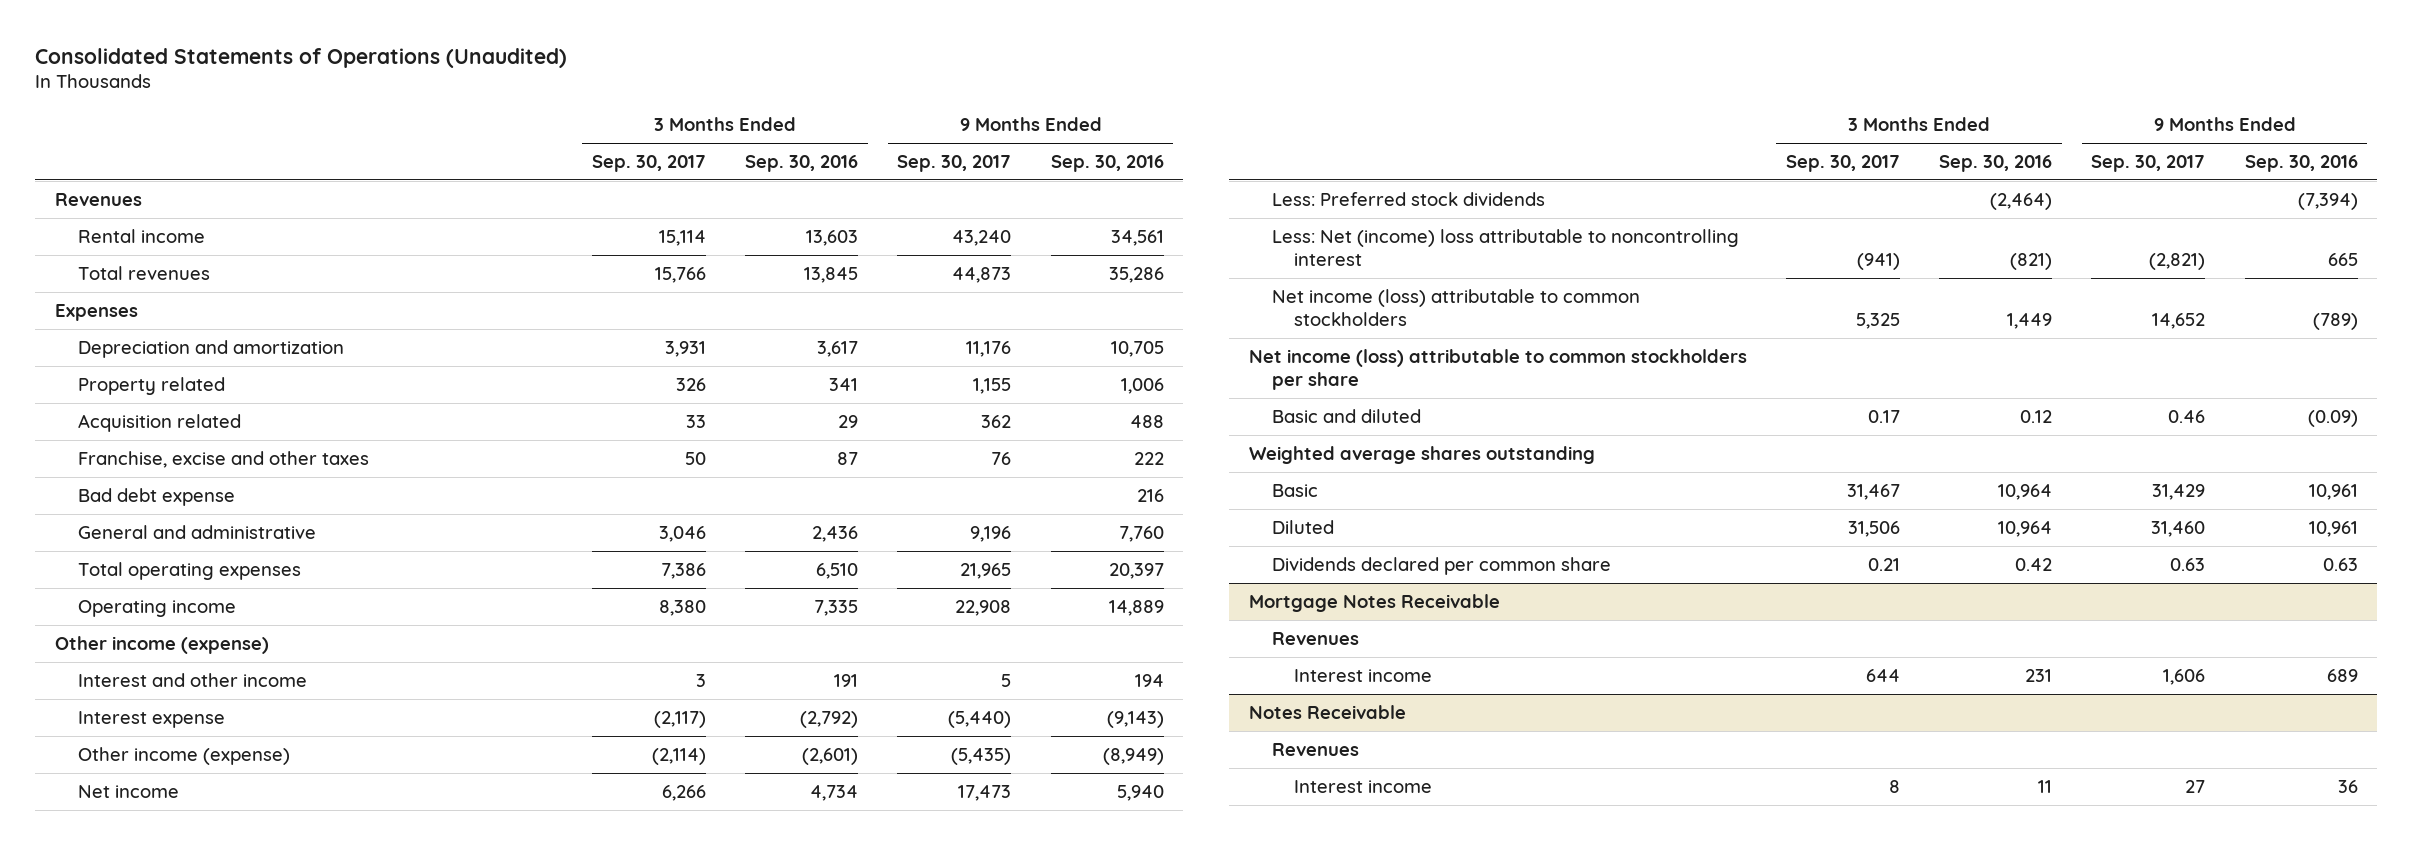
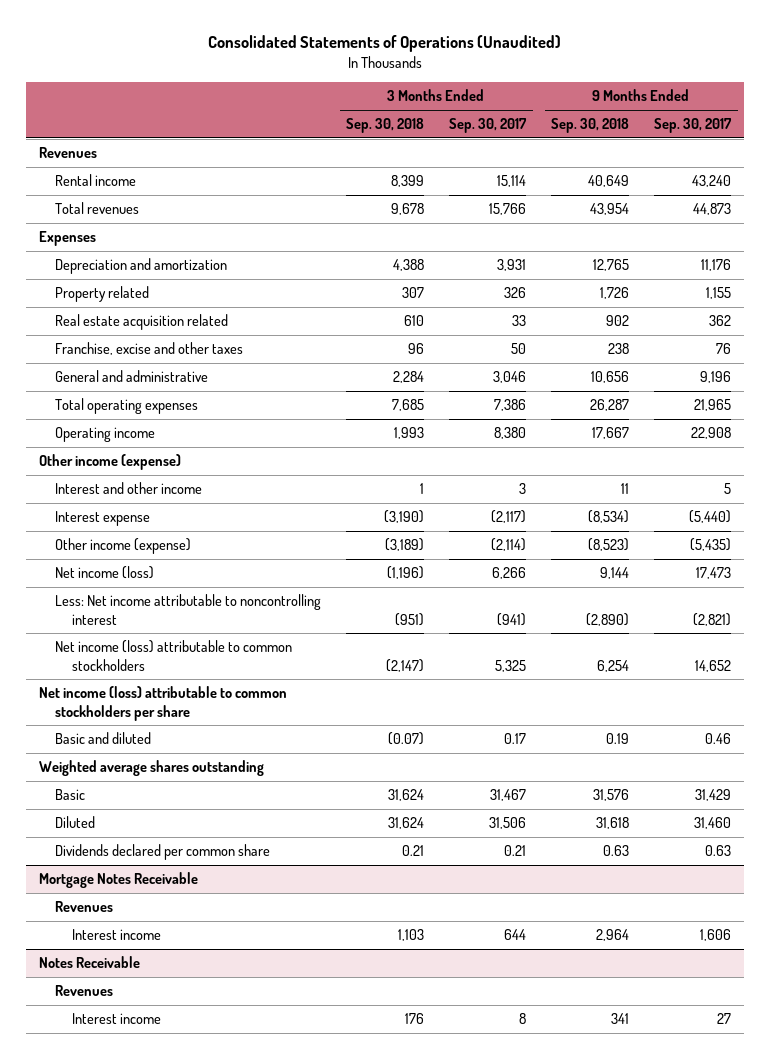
[745,155,859,173] Sep. 30, 2016 -> none
[1050,155,1164,173] Sep. 30, 2016 -> none
none -> [346,118,425,134] Sep. 30, 2018
none -> [551,118,630,134] Sep. 30, 2018
[77,413,241,432] Acquisition related -> [55,314,229,331] Real estate acquisition related
[77,487,235,506] Bad debt expense -> none
[1271,191,1545,206] Less: Preferred stock dividends -> none
[77,784,179,798] Net income -> [55,566,155,580] Net income (loss)
[1271,228,1739,267] Less: Net (income) loss attributable to noncontrolling interest -> [55,594,322,625] Less: Net income attributable to noncontrolling interest

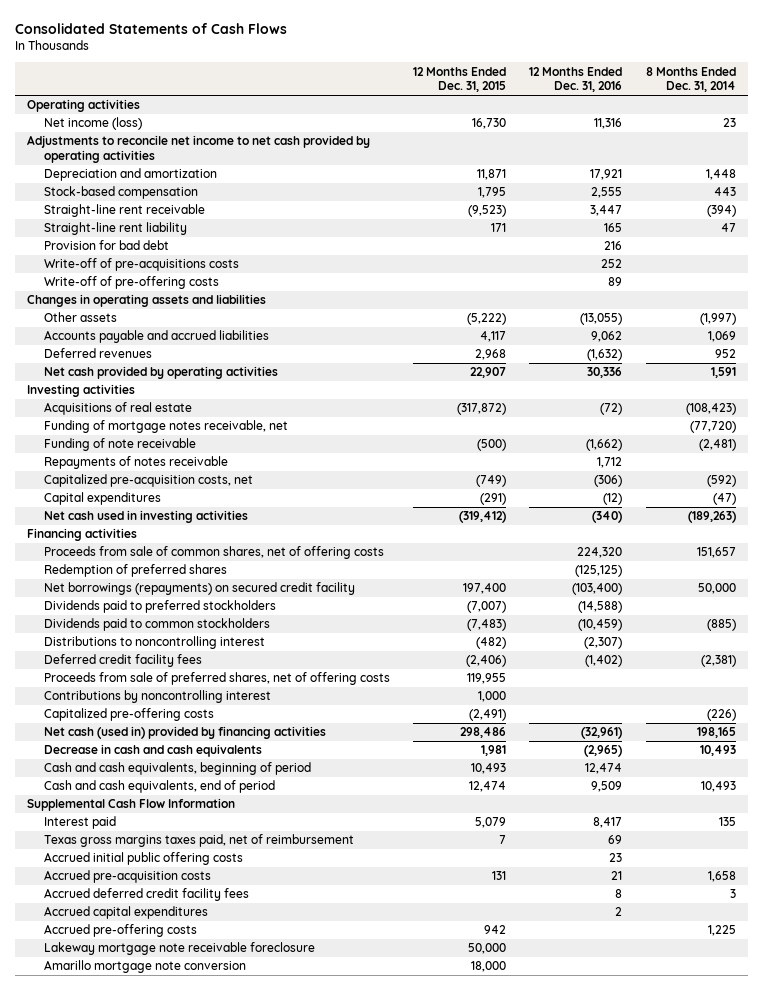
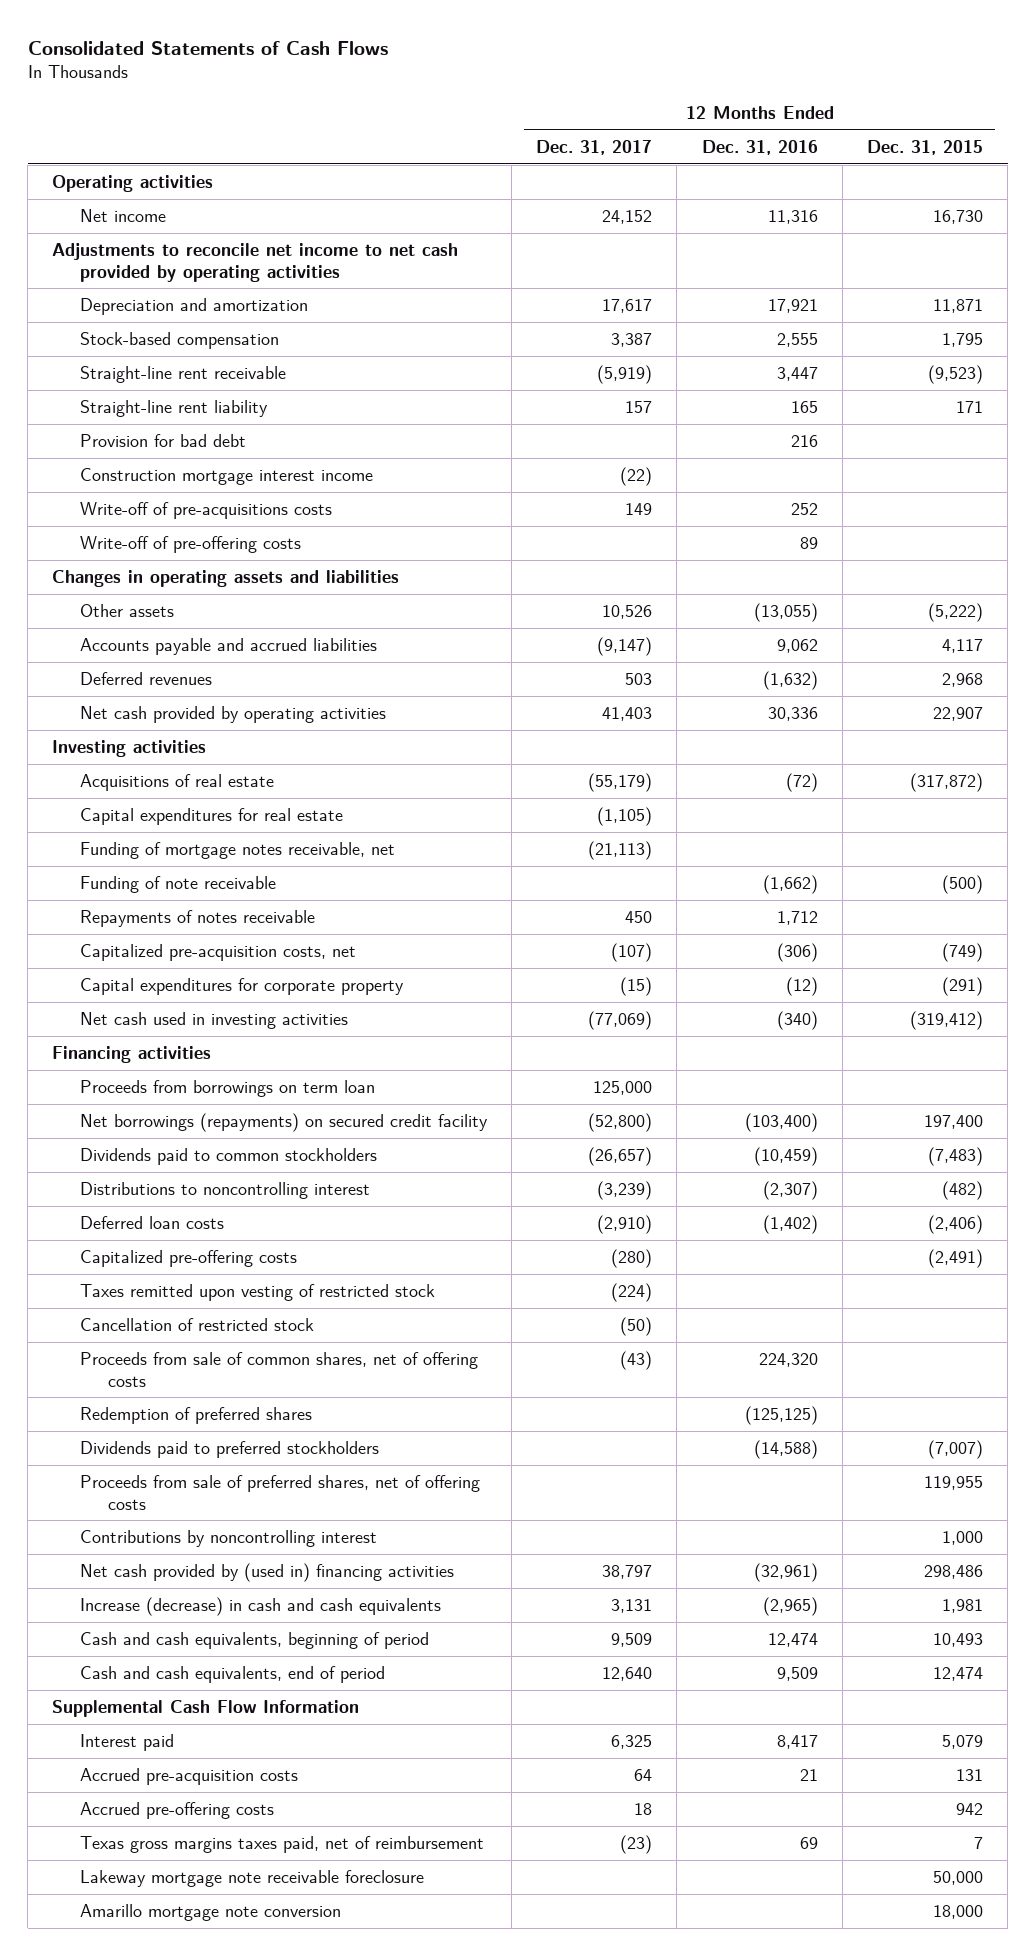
[645,66,736,93] 8 Months Ended Dec. 31, 2014 -> none
none -> [536,139,653,155] Dec. 31, 2017
[43,117,142,131] Net income (loss) -> [79,209,166,223] Net income
none -> [79,468,373,486] Construction mortgage interest income
none -> [79,808,343,826] Capital expenditures for real estate
[43,492,161,506] Capital expenditures -> [79,978,404,996] Capital expenditures for corporate property
none -> [79,1080,375,1098] Proceeds from borrowings on term loan
[43,654,202,668] Deferred credit facility fees -> [79,1216,224,1230] Deferred loan costs
[43,708,214,722] Capitalized pre-offering costs -> [79,1250,297,1268] Capitalized pre-offering costs
none -> [79,1284,435,1302] Taxes remitted upon vesting of restricted stock
none -> [79,1318,314,1332] Cancellation of restricted stock
[43,546,384,560] Proceeds from sale of common shares, net of offering costs -> [79,1352,478,1387] Proceeds from sale of common shares, net of offering costs
[43,564,227,578] Redemption of preferred shares -> [79,1407,312,1425] Redemption of preferred shares
[43,600,276,614] Dividends paid to preferred stockholders -> [79,1441,379,1459] Dividends paid to preferred stockholders
[43,726,326,740] Net cash (used in) provided by financing activities -> [79,1563,454,1583] Net cash provided by (used in) financing activities
[43,744,262,758] Decrease in cash and cash equivalents -> [79,1597,441,1617] Increase (decrease) in cash and cash equivalents
[43,852,243,866] Accrued initial public offering costs -> none
[43,888,249,902] Accrued deferred credit facility fees -> none
[43,906,208,920] Accrued capital expenditures -> none
[43,834,354,848] Texas gross margins taxes paid, net of reimbursement -> [79,1836,484,1854] Texas gross margins taxes paid, net of reimbursement

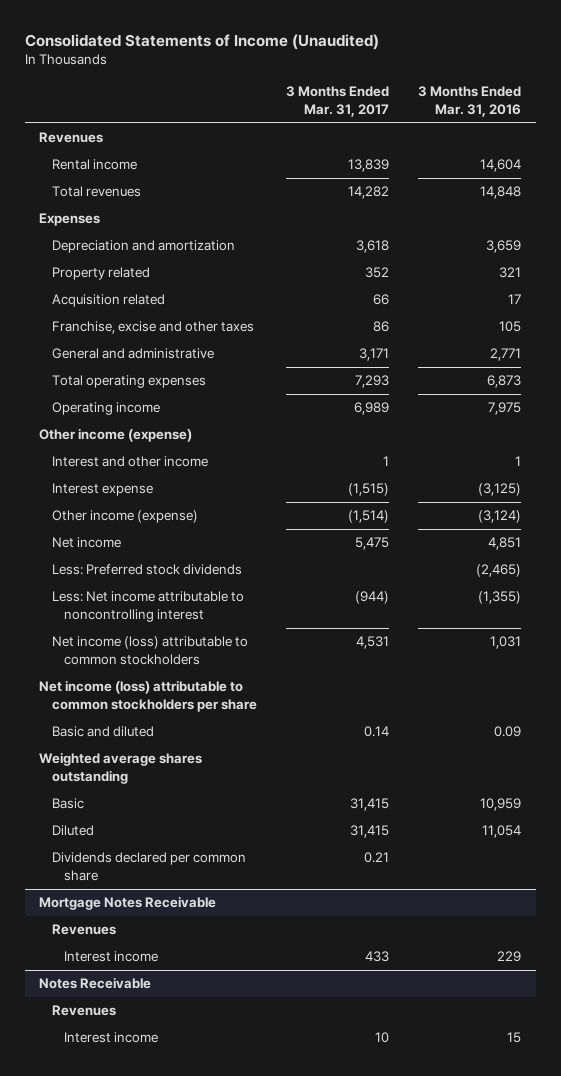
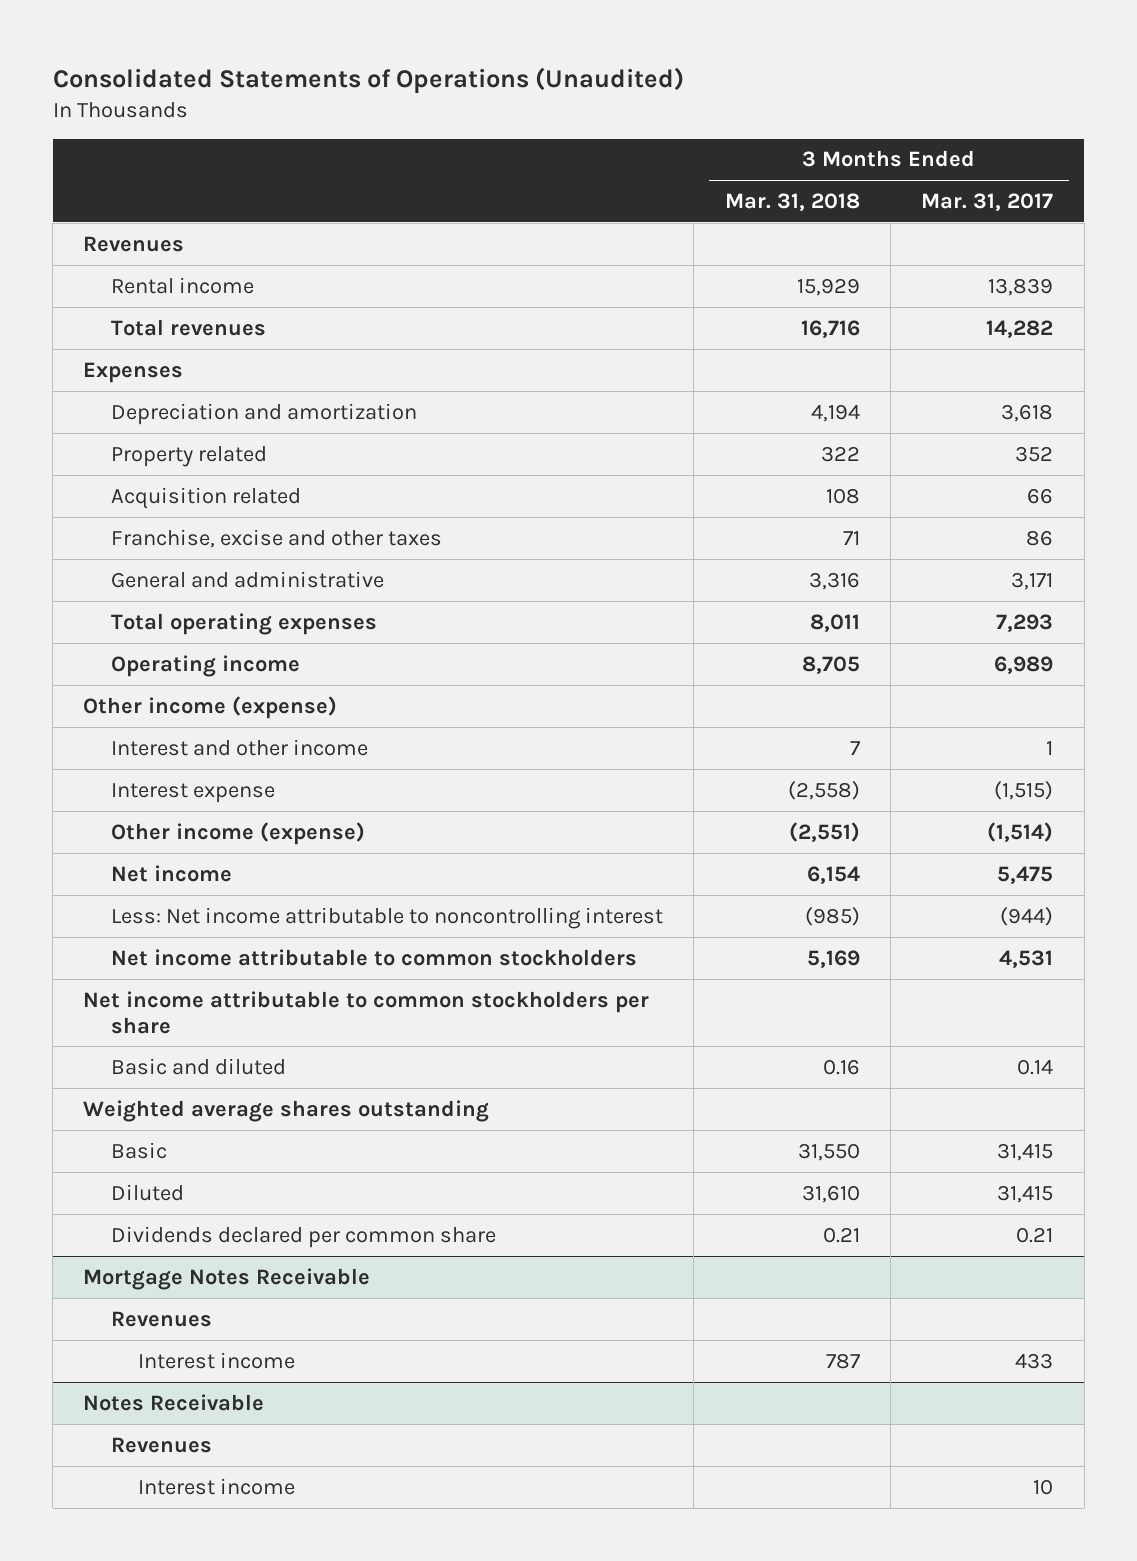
[24,33,379,50] Consolidated Statements of Income (Unaudited) -> [52,66,684,94] Consolidated Statements of Operations (Unaudited)
[418,86,522,117] 3 Months Ended Mar. 31, 2016 -> none
none -> [724,193,860,212] Mar. 31, 2018
[51,564,242,576] Less: Preferred stock dividends -> none
[51,636,248,666] Net income (loss) attributable to common stockholders -> [110,948,637,966] Net income attributable to common stockholders
[39,680,257,713] Net income (loss) attributable to common stockholders per share -> [83,990,650,1034] Net income attributable to common stockholders per share

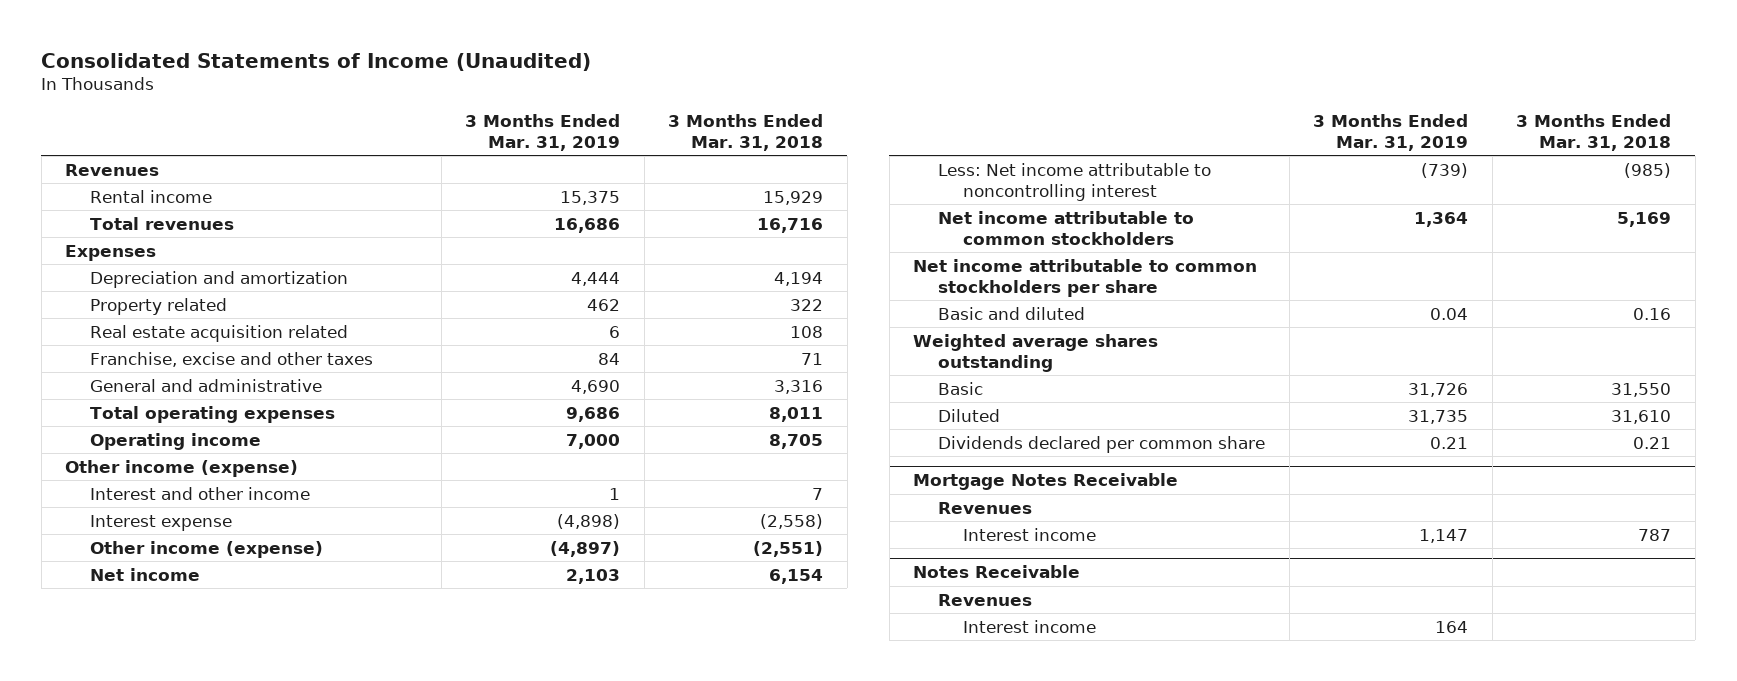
[52,66,684,94] Consolidated Statements of Operations (Unaudited) -> [41,52,592,71] Consolidated Statements of Income (Unaudited)
[921,193,1054,212] Mar. 31, 2017 -> none
none -> [465,113,621,151] 3 Months Ended Mar. 31, 2019
[110,486,301,509] Acquisition related -> [89,324,348,342] Real estate acquisition related

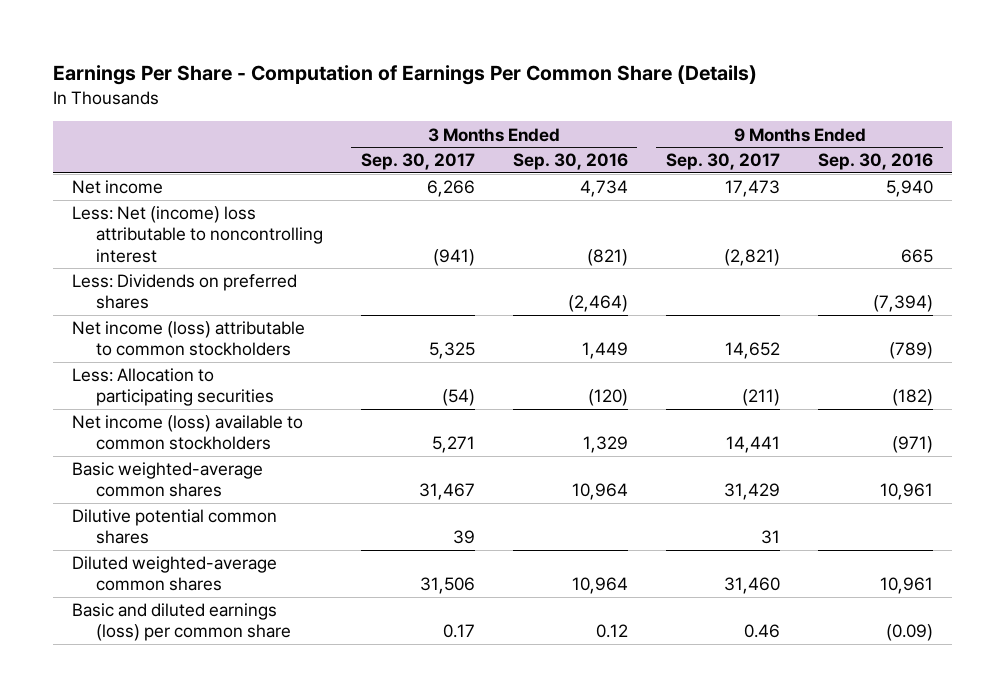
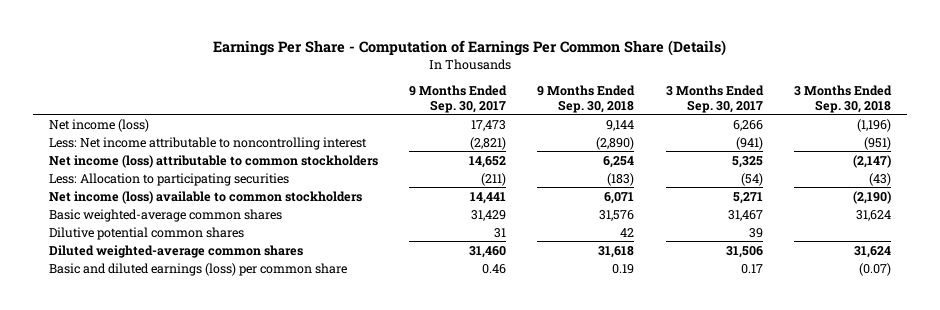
[512,153,628,171] Sep. 30, 2016 -> none
[818,153,934,171] Sep. 30, 2016 -> none
none -> [537,85,636,113] 9 Months Ended Sep. 30, 2018
none -> [793,85,892,113] 3 Months Ended Sep. 30, 2018
[72,274,298,310] Less: Dividends on preferred shares -> none
[72,180,164,195] Net income -> [48,118,149,132] Net income (loss)
[72,206,323,263] Less: Net (income) loss attributable to noncontrolling interest -> [48,136,367,150] Less: Net income attributable to noncontrolling interest

